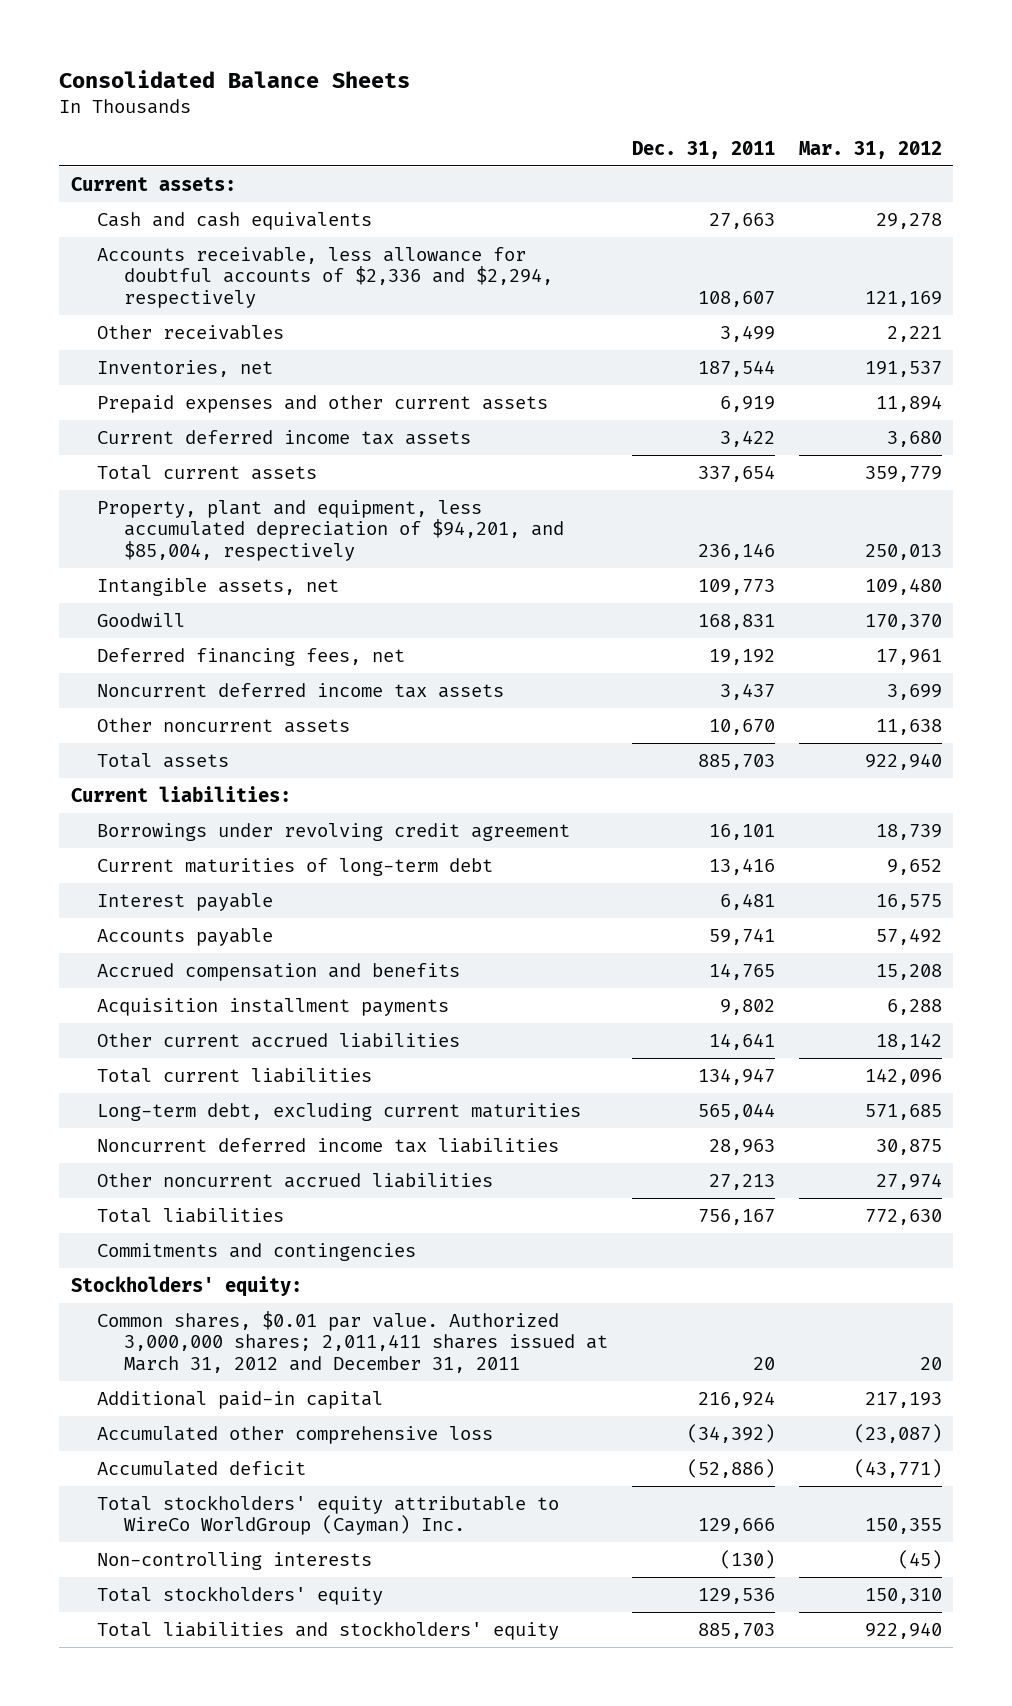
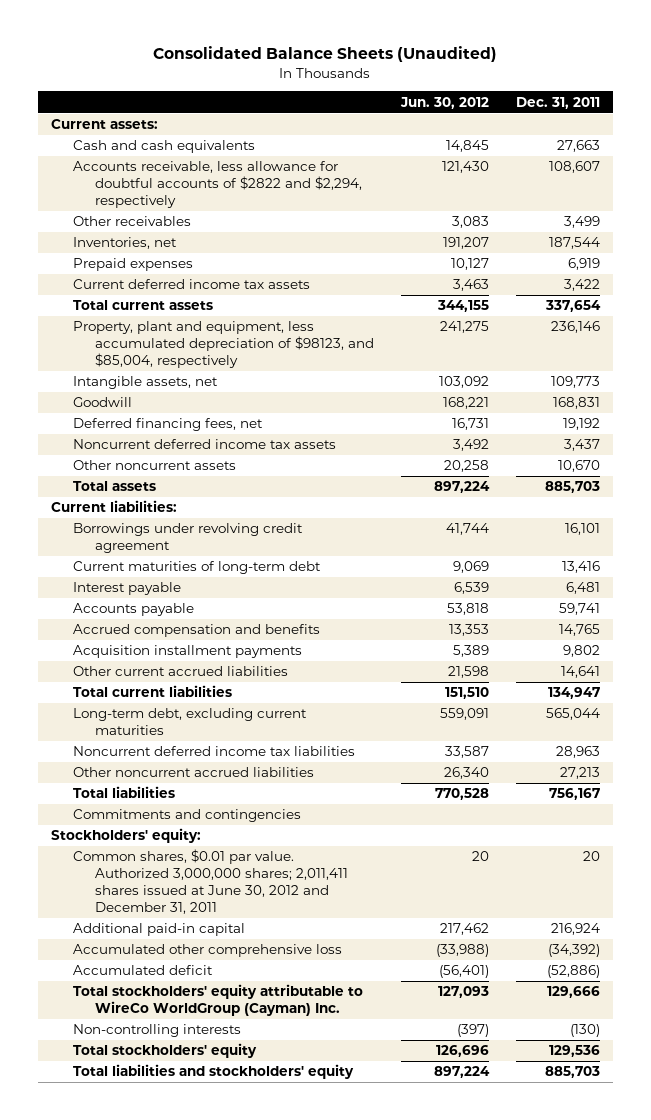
[58,69,410,88] Consolidated Balance Sheets -> [153,46,498,63] Consolidated Balance Sheets (Unaudited)
[798,140,942,159] Mar. 31, 2012 -> none
none -> [399,96,489,109] Jun. 30, 2012
[97,246,553,308] Accounts receivable, less allowance for doubtful accounts of $2,336 and $2,294, respectively -> [73,161,362,208] Accounts receivable, less allowance for doubtful accounts of $2822 and $2,294, respectively
[97,394,549,413] Prepaid expenses and other current assets -> [73,258,194,272] Prepaid expenses
[97,499,564,561] Property, plant and equipment, less accumulated depreciation of $94,201, and $85,004, respectively -> [73,321,374,368] Property, plant and equipment, less accumulated depreciation of $98123, and $85,004, respectively
[97,1310,608,1373] Common shares, $0.01 par value. Authorized 3,000,000 shares; 2,011,411 shares issued at March 31, 2012 and December 31, 2011 -> [73,849,348,914] Common shares, $0.01 par value. Authorized 3,000,000 shares; 2,011,411 shares issued at June 30, 2012 and December 31, 2011

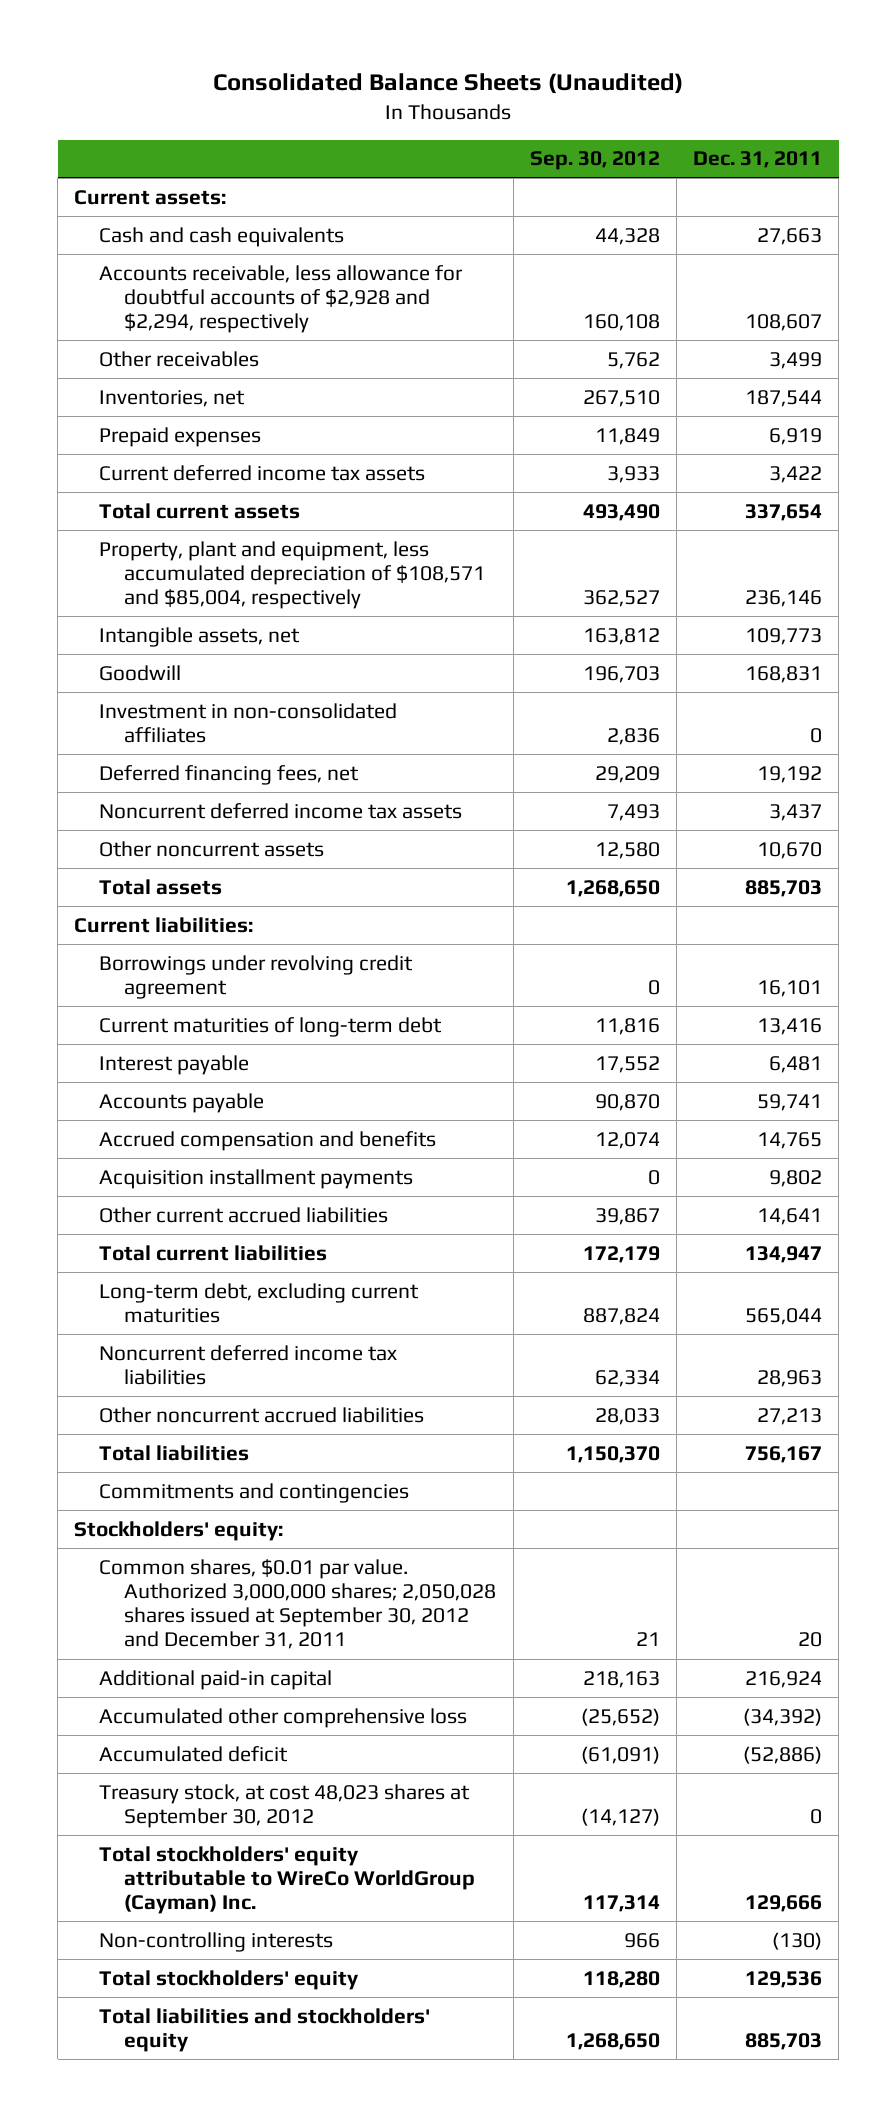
[399,96,489,109] Jun. 30, 2012 -> none
none -> [529,151,660,171] Sep. 30, 2012
[73,161,362,208] Accounts receivable, less allowance for doubtful accounts of $2822 and $2,294, respectively -> [99,264,464,334] Accounts receivable, less allowance for doubtful accounts of $2,928 and $2,294, respectively
[73,321,374,368] Property, plant and equipment, less accumulated depreciation of $98123, and $85,004, respectively -> [99,540,486,610] Property, plant and equipment, less accumulated depreciation of $108,571 and $85,004, respectively
none -> [99,702,398,743] Investment in non-consolidated affiliates
[73,849,348,914] Common shares, $0.01 par value. Authorized 3,000,000 shares; 2,011,411 shares issued at June 30, 2012 and December 31, 2011 -> [99,1558,497,1650] Common shares, $0.01 par value. Authorized 3,000,000 shares; 2,050,028 shares issued at September 30, 2012 and December 31, 2011
none -> [99,1783,471,1828] Treasury stock, at cost 48,023 shares at September 30, 2012

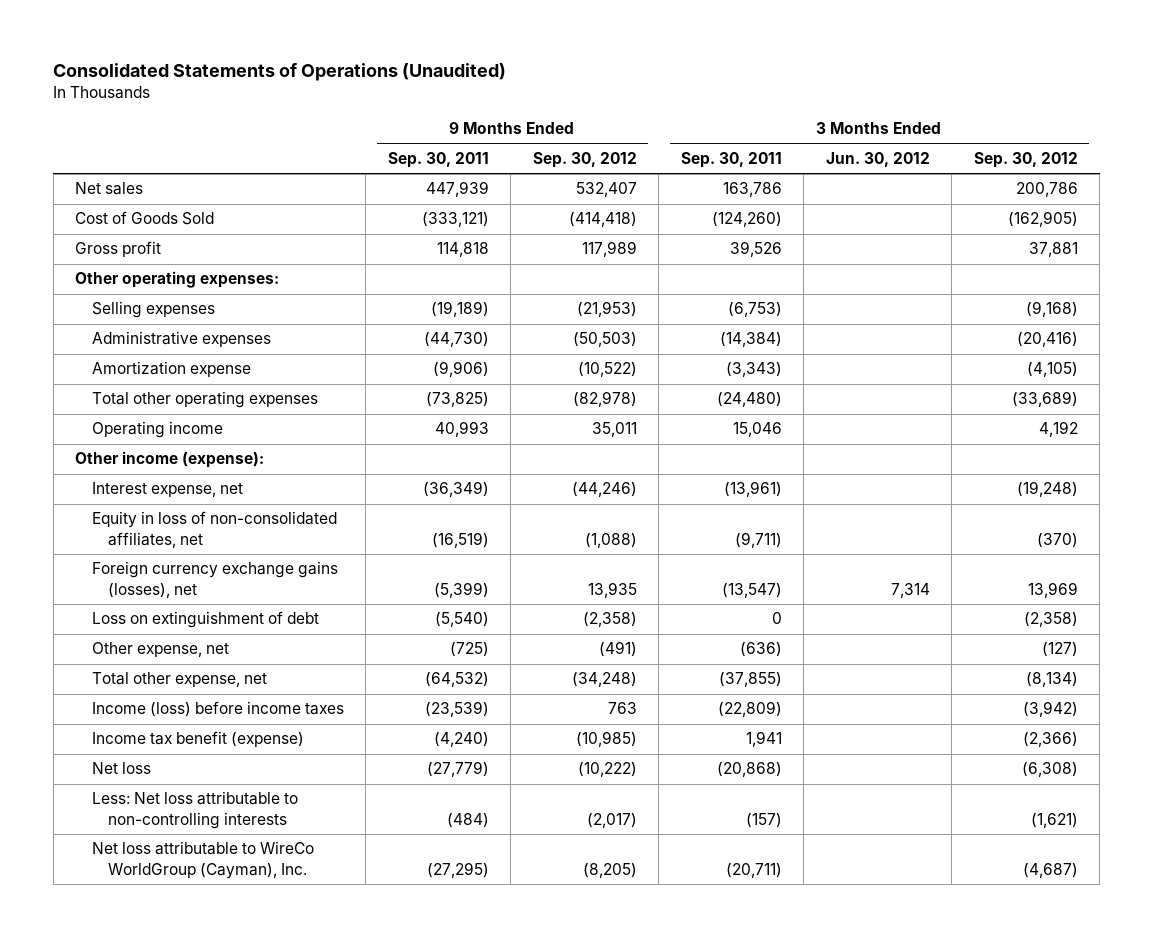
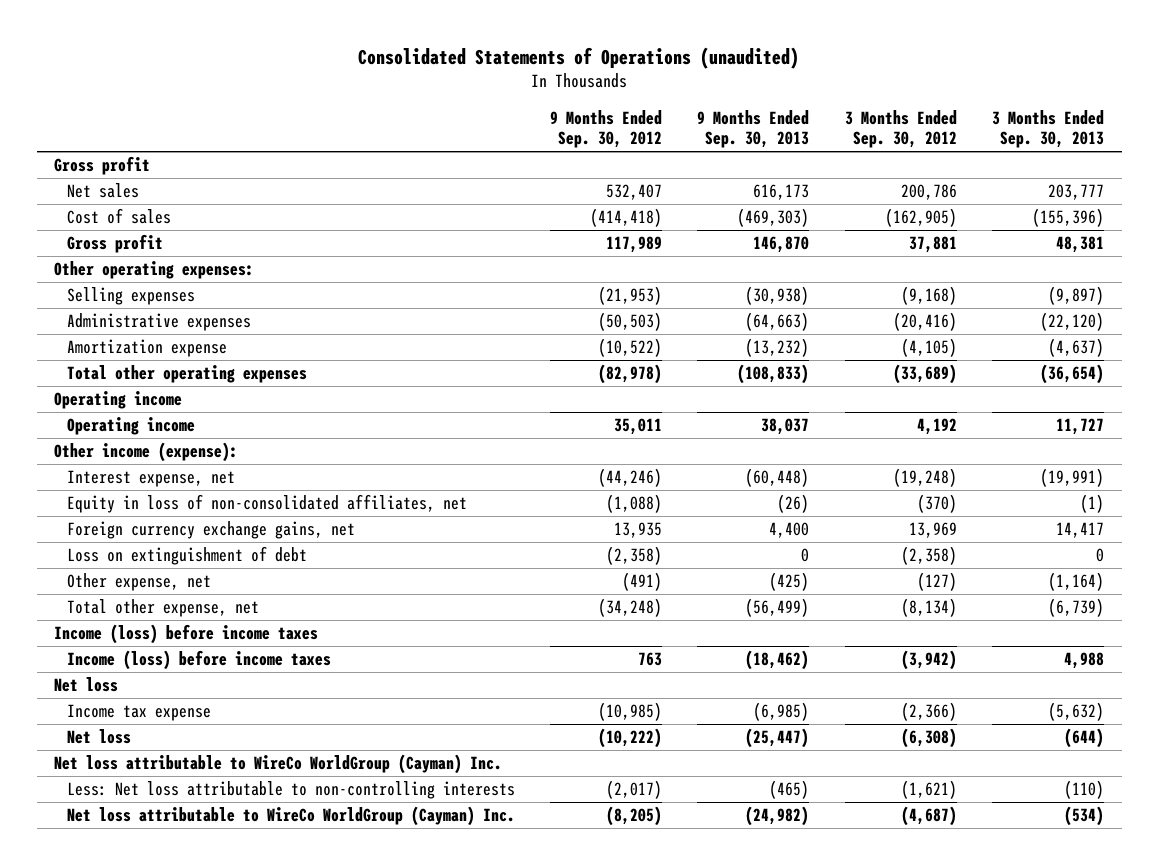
[53,63,507,82] Consolidated Statements of Operations (Unaudited) -> [358,46,800,69] Consolidated Statements of Operations (unaudited)
[387,152,489,169] Sep. 30, 2011 -> none
[680,152,782,169] Sep. 30, 2011 -> none
[825,152,930,168] Jun. 30, 2012 -> none
none -> [697,109,810,149] 9 Months Ended Sep. 30, 2013
none -> [992,109,1105,149] 3 Months Ended Sep. 30, 2013
none -> [54,155,151,175] Gross profit
[75,211,215,226] Cost of Goods Sold -> [66,207,171,224] Cost of sales
none -> [54,390,183,409] Operating income
[91,561,338,598] Foreign currency exchange gains (losses), net -> [66,520,355,539] Foreign currency exchange gains, net
none -> [54,623,319,644] Income (loss) before income taxes
none -> [54,676,119,692] Net loss
[91,731,304,748] Income tax benefit (expense) -> [66,703,211,721] Income tax expense
none -> [54,753,503,774] Net loss attributable to WireCo WorldGroup (Cayman) Inc.
[91,841,314,879] Net loss attributable to WireCo WorldGroup (Cayman), Inc. -> [66,805,515,826] Net loss attributable to WireCo WorldGroup (Cayman) Inc.

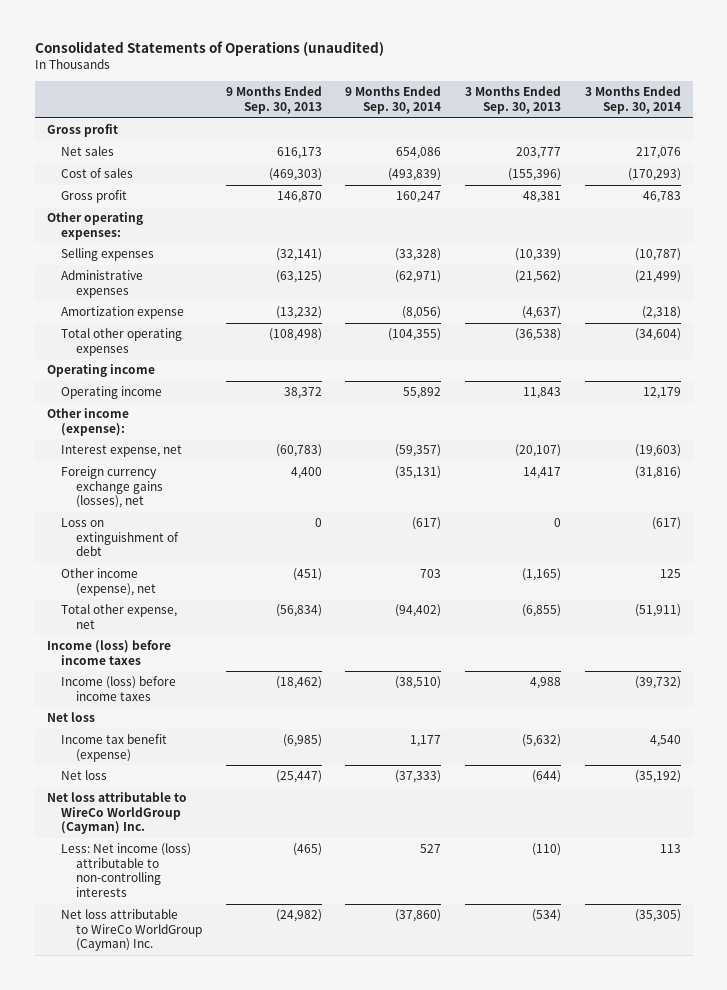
[550,109,663,149] 9 Months Ended Sep. 30, 2012 -> none
[844,109,957,149] 3 Months Ended Sep. 30, 2012 -> none
none -> [345,86,442,114] 9 Months Ended Sep. 30, 2014
none -> [584,86,681,114] 3 Months Ended Sep. 30, 2014
[745,285,810,305] (30,938) -> [275,248,322,262] (32,141)
[1048,285,1105,305] (9,897) -> [515,248,562,262] (10,339)
[745,311,810,331] (64,663) -> [275,270,322,284] (63,125)
[1040,311,1105,331] (22,120) -> [515,270,562,284] (21,562)
[737,363,810,384] (108,833) -> [268,328,322,342] (108,498)
[1040,363,1105,384] (36,654) -> [515,328,562,342] (36,538)
[761,417,810,435] 38,037 -> [283,387,322,400] 38,372
[1056,417,1105,435] 11,727 -> [523,387,562,400] 11,843
[66,493,467,513] Equity in loss of non-consolidated affiliates, net -> none
[745,467,810,487] (60,448) -> [275,444,322,458] (60,783)
[1040,467,1105,487] (19,991) -> [515,444,562,458] (20,107)
[66,520,355,539] Foreign currency exchange gains, net -> [61,466,163,509] Foreign currency exchange gains (losses), net
[66,572,211,591] Other expense, net -> [61,568,156,596] Other income (expense), net
[769,571,810,591] (425) -> [292,568,322,582] (451)
[1048,571,1105,591] (1,164) -> [522,568,562,582] (1,165)
[745,597,810,617] (56,499) -> [275,604,322,618] (56,834)
[1048,597,1105,617] (6,739) -> [522,604,562,618] (6,855)
[66,703,211,721] Income tax expense -> [61,734,168,762] Income tax benefit (expense)
[66,780,515,799] Less: Net loss attributable to non-controlling interests -> [61,843,192,897] Less: Net income (loss) attributable to non-controlling interests

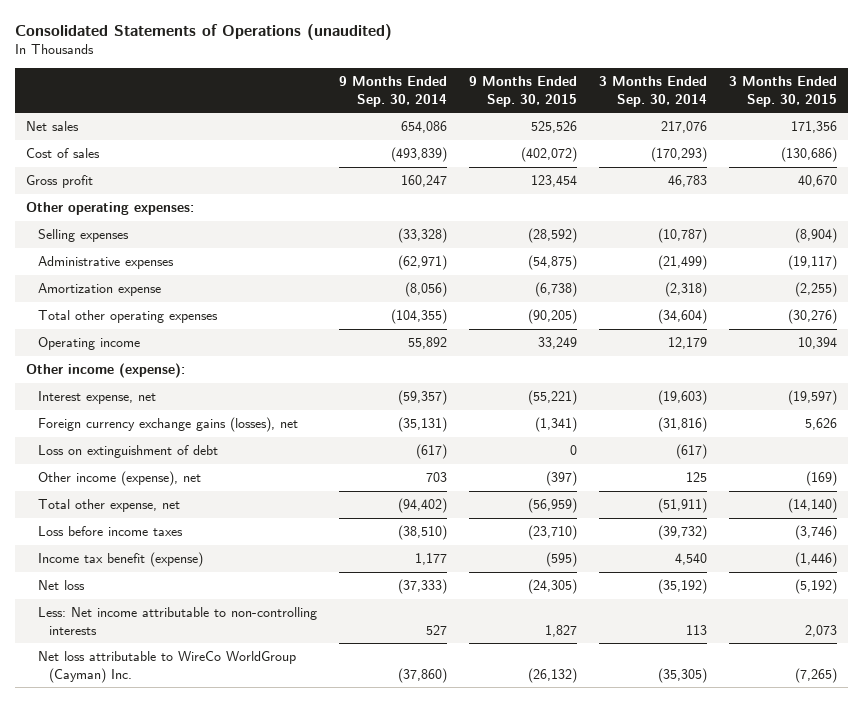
[225,86,322,114] 9 Months Ended Sep. 30, 2013 -> none
[465,86,562,114] 3 Months Ended Sep. 30, 2013 -> none
none -> [468,76,577,107] 9 Months Ended Sep. 30, 2015
none -> [729,76,838,107] 3 Months Ended Sep. 30, 2015
[46,124,118,138] Gross profit -> none
[46,364,155,378] Operating income -> none
[46,640,171,665] Income (loss) before income taxes -> none
[46,712,95,723] Net loss -> none
[61,676,177,701] Income (loss) before income taxes -> [37,526,183,537] Loss before income taxes
[46,792,187,835] Net loss attributable to WireCo WorldGroup (Cayman) Inc. -> none
[61,843,192,897] Less: Net income (loss) attributable to non-controlling interests -> [37,607,317,635] Less: Net income attributable to non-controlling interests

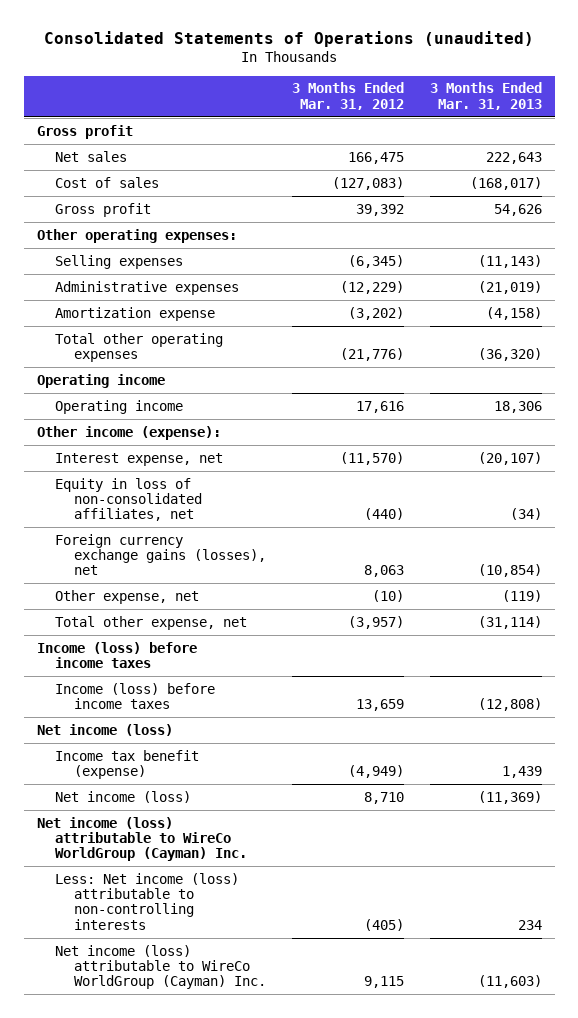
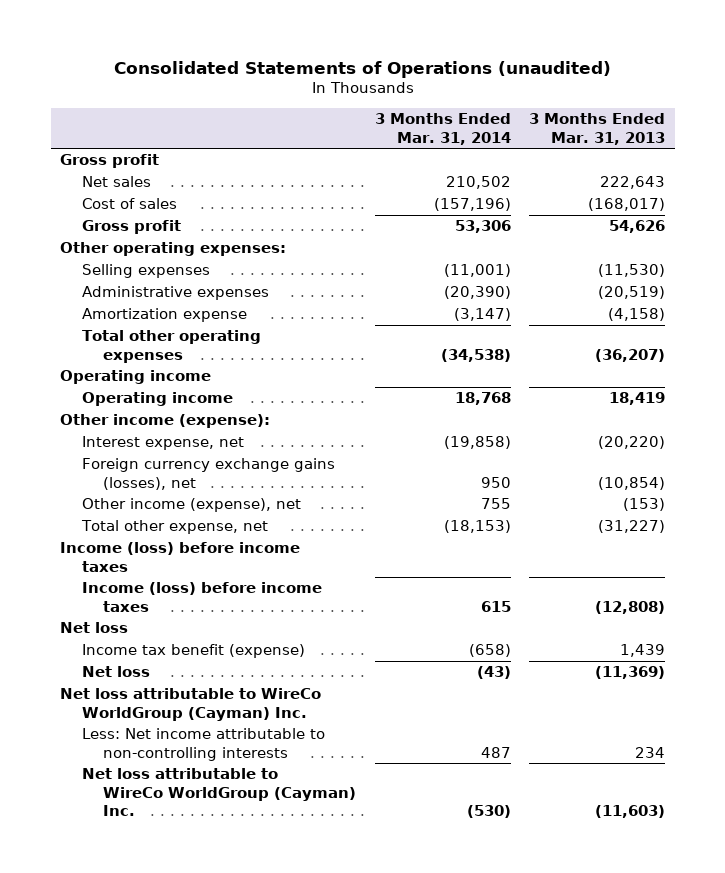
[291,82,404,110] 3 Months Ended Mar. 31, 2012 -> none
none -> [374,113,511,145] 3 Months Ended Mar. 31, 2014
[477,254,542,268] (11,143) -> [598,264,666,278] (11,530)
[477,280,542,294] (21,019) -> [598,286,666,300] (20,519)
[477,348,542,362] (36,320) -> [595,348,666,362] (36,207)
[493,400,542,413] 18,306 -> [609,392,666,406] 18,419
[55,477,202,522] Equity in loss of non-consolidated affiliates, net -> none
[477,451,542,465] (20,107) -> [598,436,666,450] (20,220)
[55,589,200,604] Other expense, net -> [81,498,301,513] Other income (expense), net
[501,589,542,602] (119) -> [623,498,666,512] (153)
[477,615,542,629] (31,114) -> [598,520,666,534] (31,227)
[36,723,173,736] Net income (loss) -> [60,622,129,634] Net loss
[55,790,192,803] Net income (loss) -> [81,666,150,678] Net loss
[36,816,248,862] Net income (loss) attributable to WireCo WorldGroup (Cayman) Inc. -> [60,688,322,721] Net loss attributable to WireCo WorldGroup (Cayman) Inc.
[55,872,240,930] Less: Net income (loss) attributable to non-controlling interests -> [81,728,325,761] Less: Net income attributable to non-controlling interests
[55,944,266,990] Net income (loss) attributable to WireCo WorldGroup (Cayman) Inc. -> [81,768,356,816] Net loss attributable to WireCo WorldGroup (Cayman) Inc.

